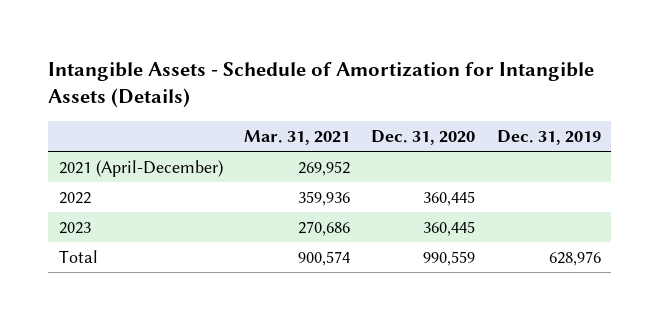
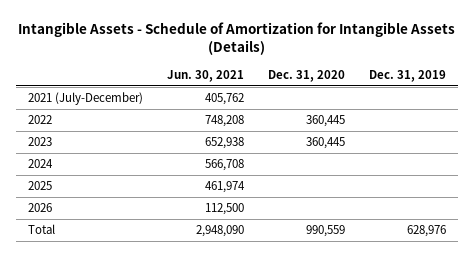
[244,129,351,145] Mar. 31, 2021 -> none
none -> [166,70,244,83] Jun. 30, 2021
[58,159,223,177] 2021 (April-December) -> [27,92,143,106] 2021 (July-December)
none -> [27,159,53,169] 2024
none -> [27,181,52,191] 2025
none -> [27,203,52,213] 2026

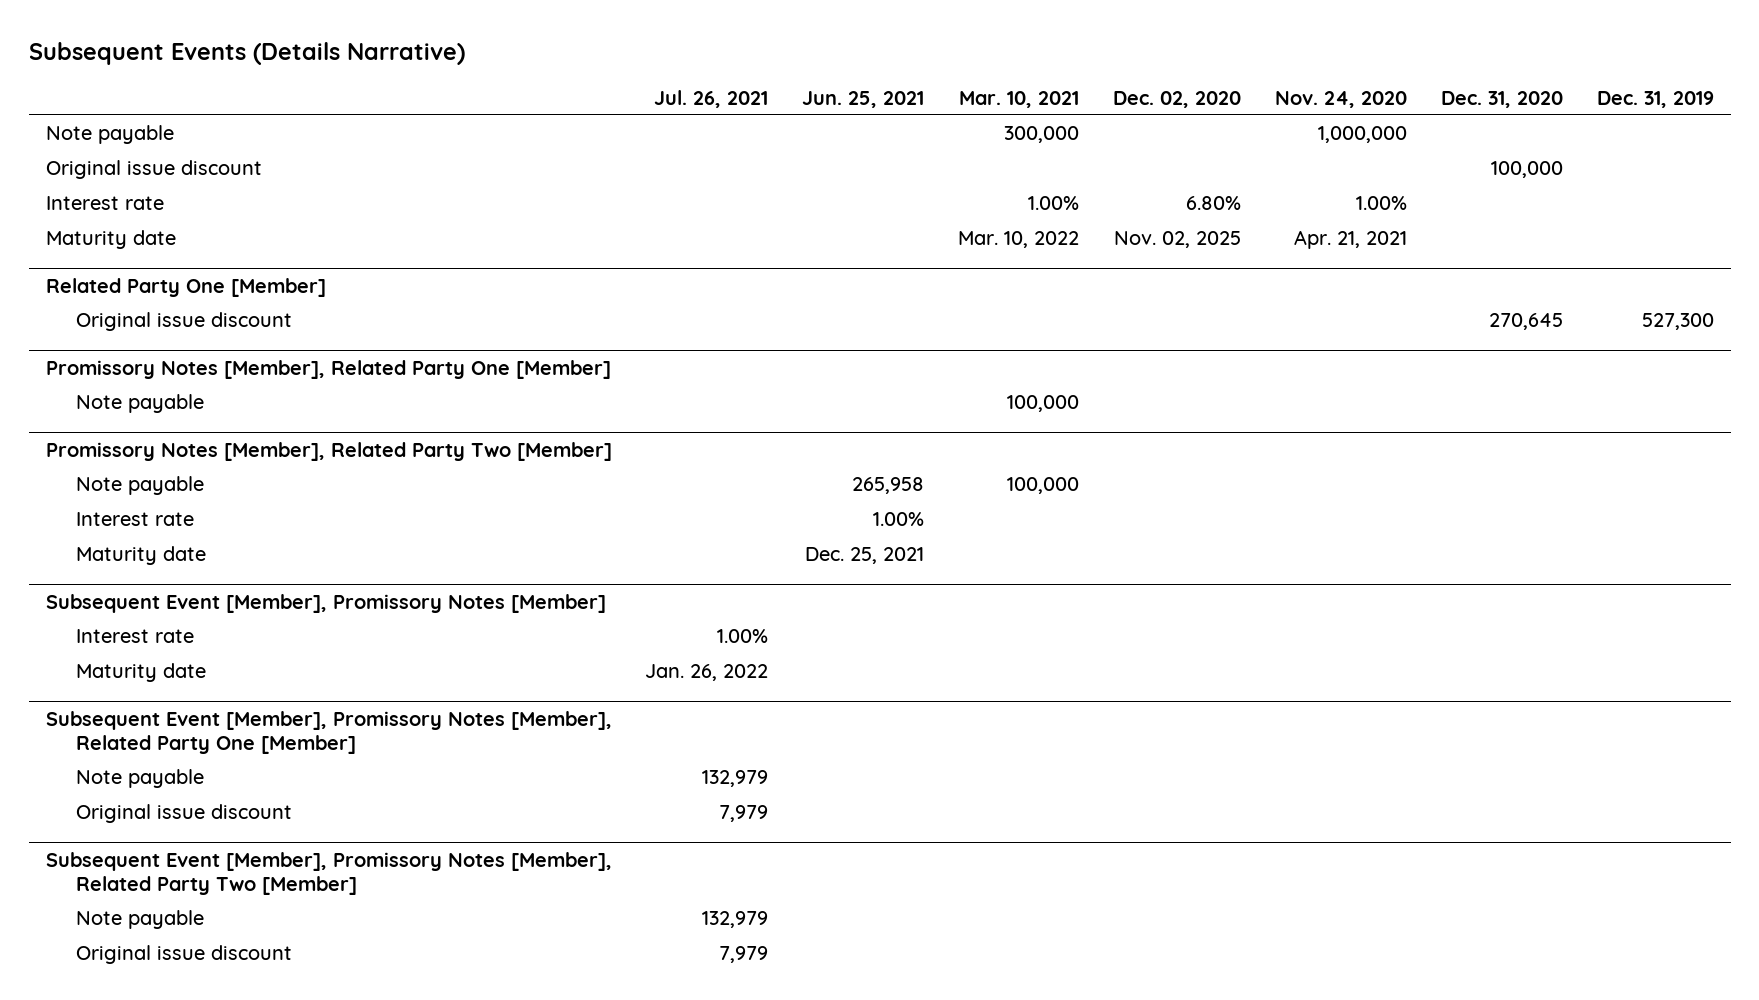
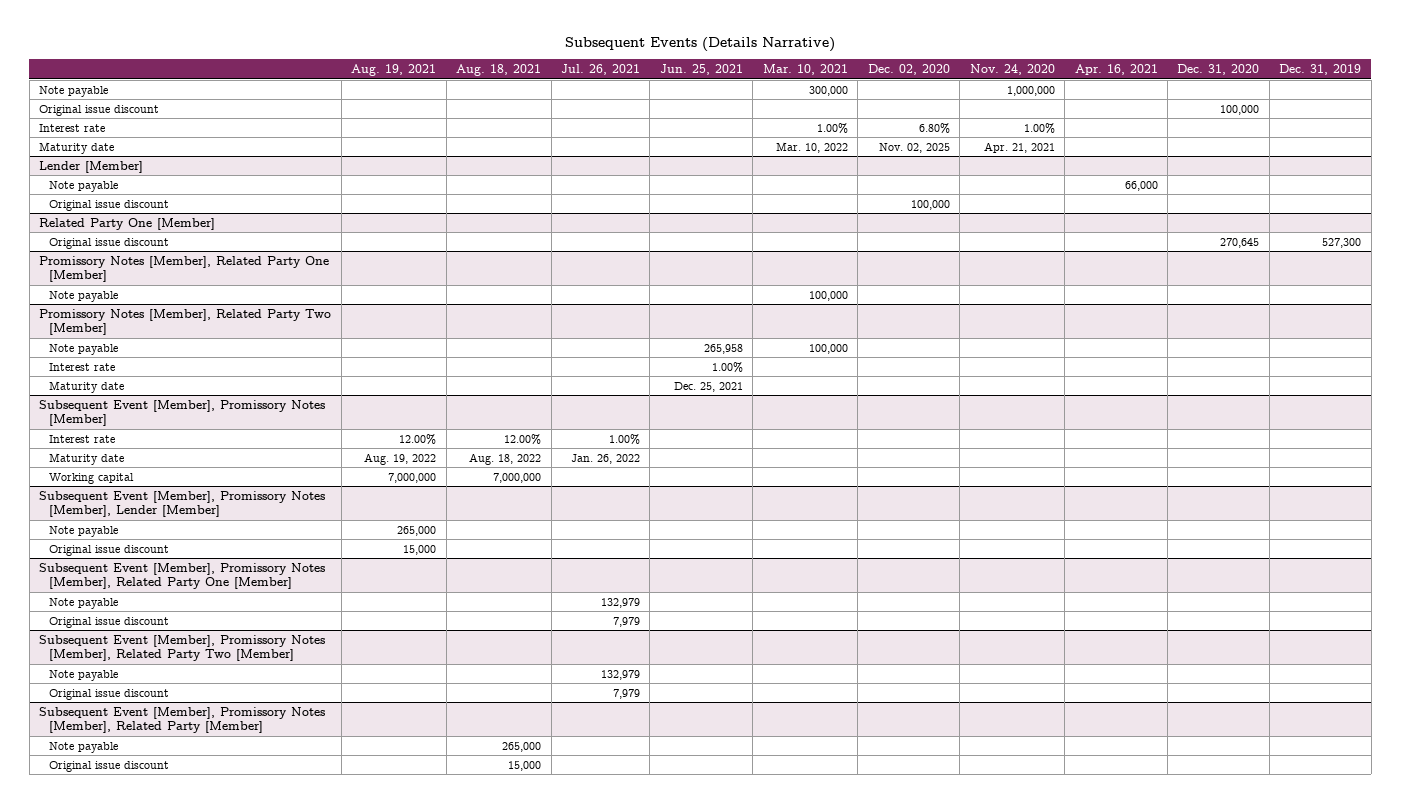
none -> [351,63,437,76] Aug. 19, 2021
none -> [456,63,542,76] Aug. 18, 2021
none -> [1074,63,1158,75] Apr. 16, 2021
none -> [39,160,144,173] Lender [Member]
none -> [49,180,119,192] Note payable
none -> [49,199,170,211] Original issue discount
none -> [49,472,135,484] Working capital
none -> [39,490,326,517] Subsequent Event [Member], Promissory Notes [Member], Lender [Member]
none -> [49,525,119,537] Note payable
none -> [49,544,170,556] Original issue discount
none -> [39,706,326,733] Subsequent Event [Member], Promissory Notes [Member], Related Party [Member]
none -> [49,741,119,753] Note payable
none -> [49,760,170,772] Original issue discount

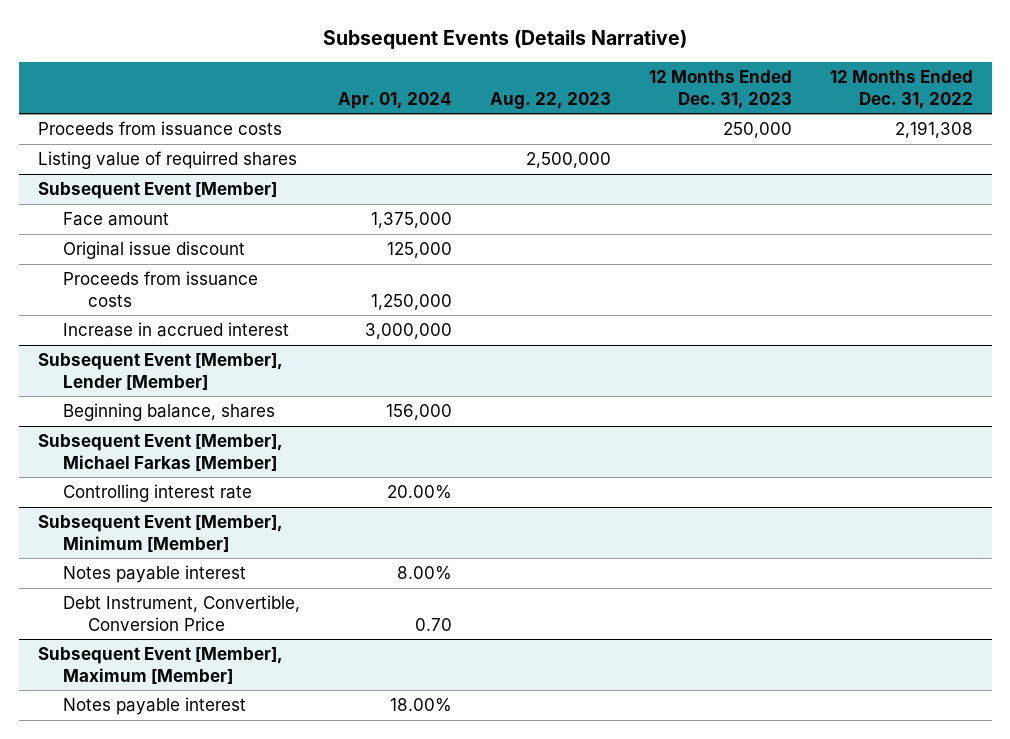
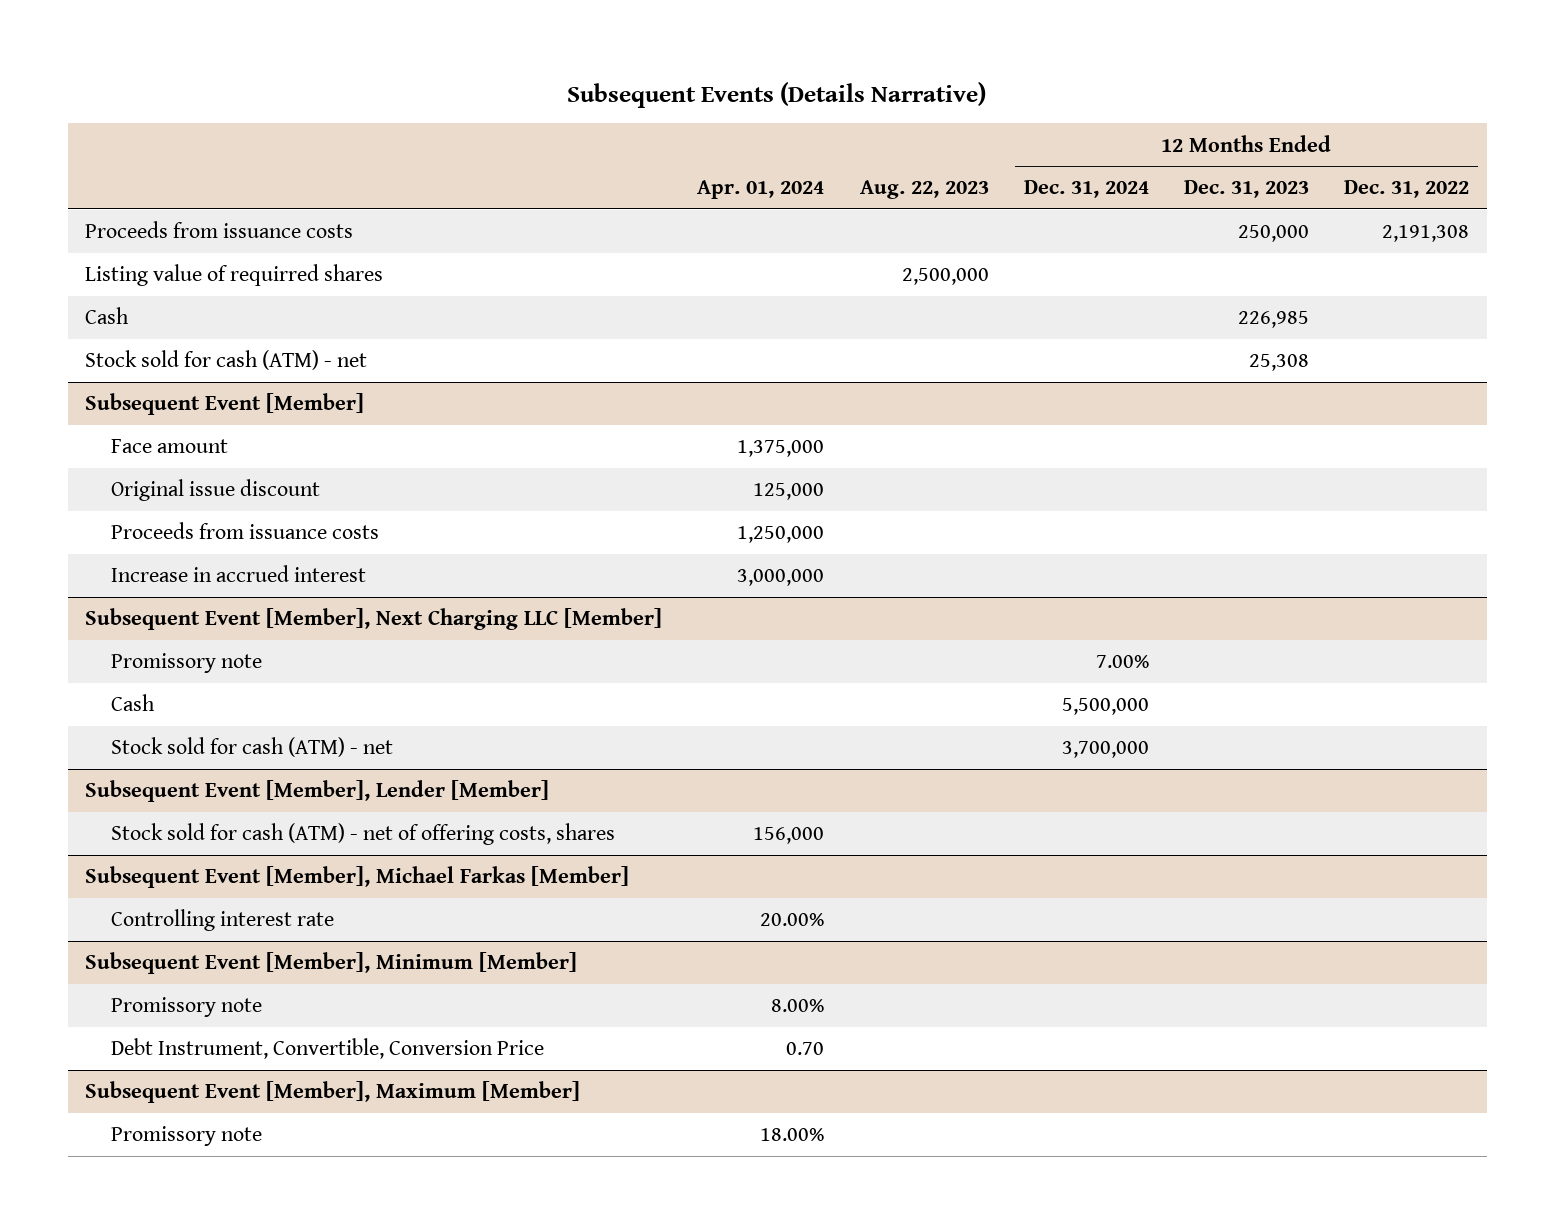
none -> [1023,180,1149,199] Dec. 31, 2024
none -> [85,307,130,325] Cash
none -> [85,350,368,371] Stock sold for cash (ATM) - net
none -> [85,608,663,631] Subsequent Event [Member], Next Charging LLC [Member]
none -> [110,653,262,674] Promissory note
none -> [110,694,155,712] Cash
none -> [110,737,393,758] Stock sold for cash (ATM) - net
[62,402,275,421] Beginning balance, shares -> [110,823,615,846] Stock sold for cash (ATM) - net of offering costs, shares
[62,564,246,583] Notes payable interest -> [110,997,262,1018] Promissory note
[62,696,246,715] Notes payable interest -> [110,1126,262,1147] Promissory note

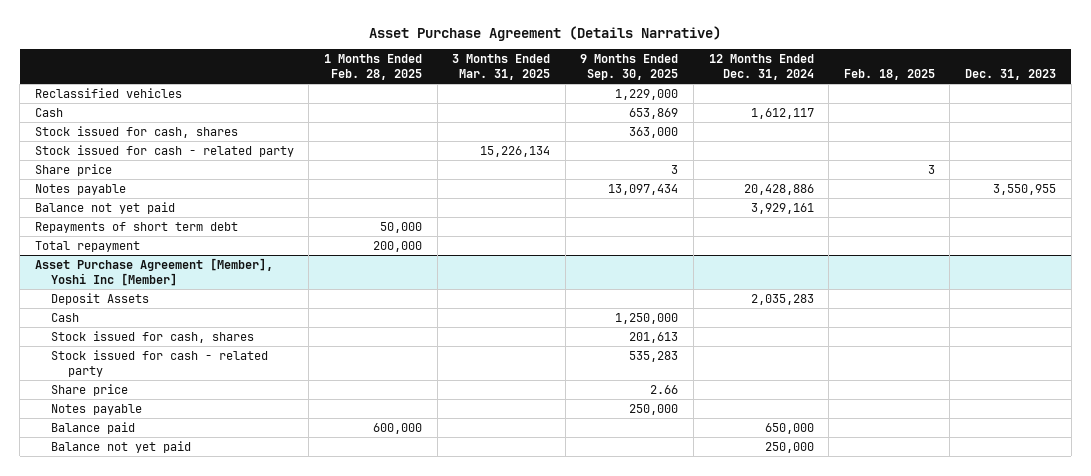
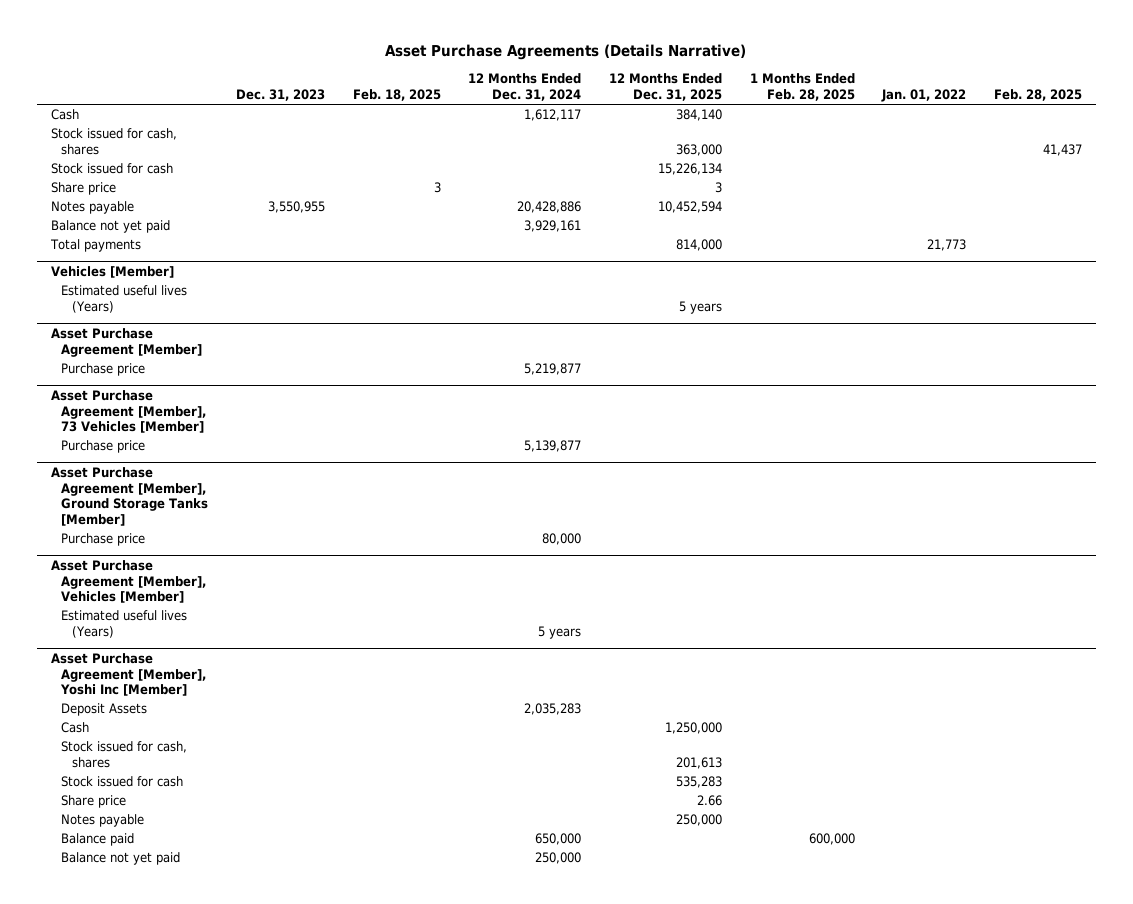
[369,25,722,41] Asset Purchase Agreement (Details Narrative) -> [385,44,747,61] Asset Purchase Agreements (Details Narrative)
[452,54,551,80] 3 Months Ended Mar. 31, 2025 -> none
[580,54,679,80] 9 Months Ended Sep. 30, 2025 -> none
none -> [609,73,723,101] 12 Months Ended Dec. 31, 2025
none -> [881,88,967,102] Jan. 01, 2022
none -> [994,88,1083,101] Feb. 28, 2025
[34,87,182,98] Reclassified vehicles -> none
[34,144,294,157] Stock issued for cash - related party -> [50,163,173,175] Stock issued for cash
[34,221,238,233] Repayments of short term debt -> none
[34,240,140,252] Total repayment -> none
none -> [49,239,141,253] Total payments
none -> [50,266,174,279] Vehicles [Member]
none -> [61,285,188,313] Estimated useful lives (Years)
none -> [50,328,203,357] Asset Purchase Agreement [Member]
none -> [61,363,146,377] Purchase price
none -> [50,390,207,434] Asset Purchase Agreement [Member], 73 Vehicles [Member]
none -> [61,440,146,454] Purchase price
none -> [50,467,209,526] Asset Purchase Agreement [Member], Ground Storage Tanks [Member]
none -> [61,533,146,547] Purchase price
none -> [50,560,207,604] Asset Purchase Agreement [Member], Vehicles [Member]
none -> [61,610,188,638] Estimated useful lives (Years)
[51,349,269,377] Stock issued for cash - related party -> [61,776,184,788] Stock issued for cash

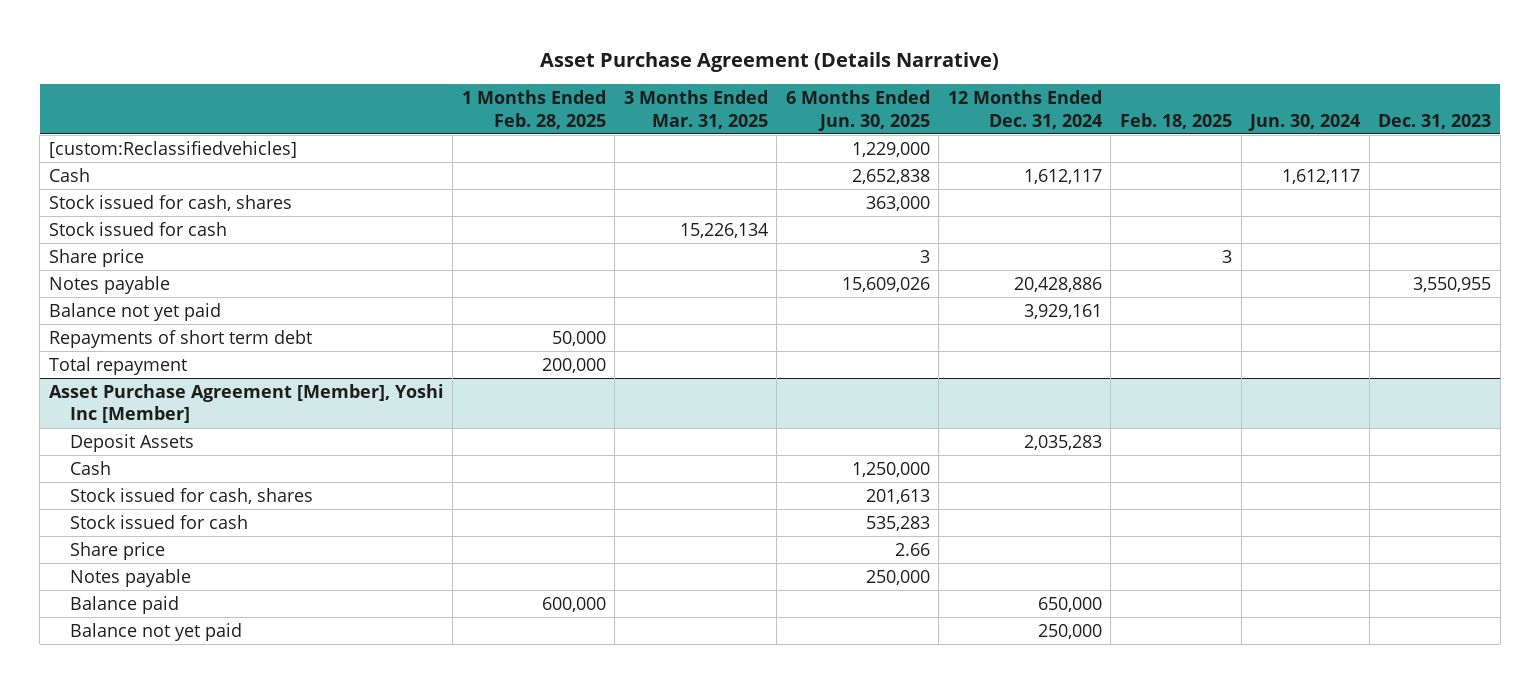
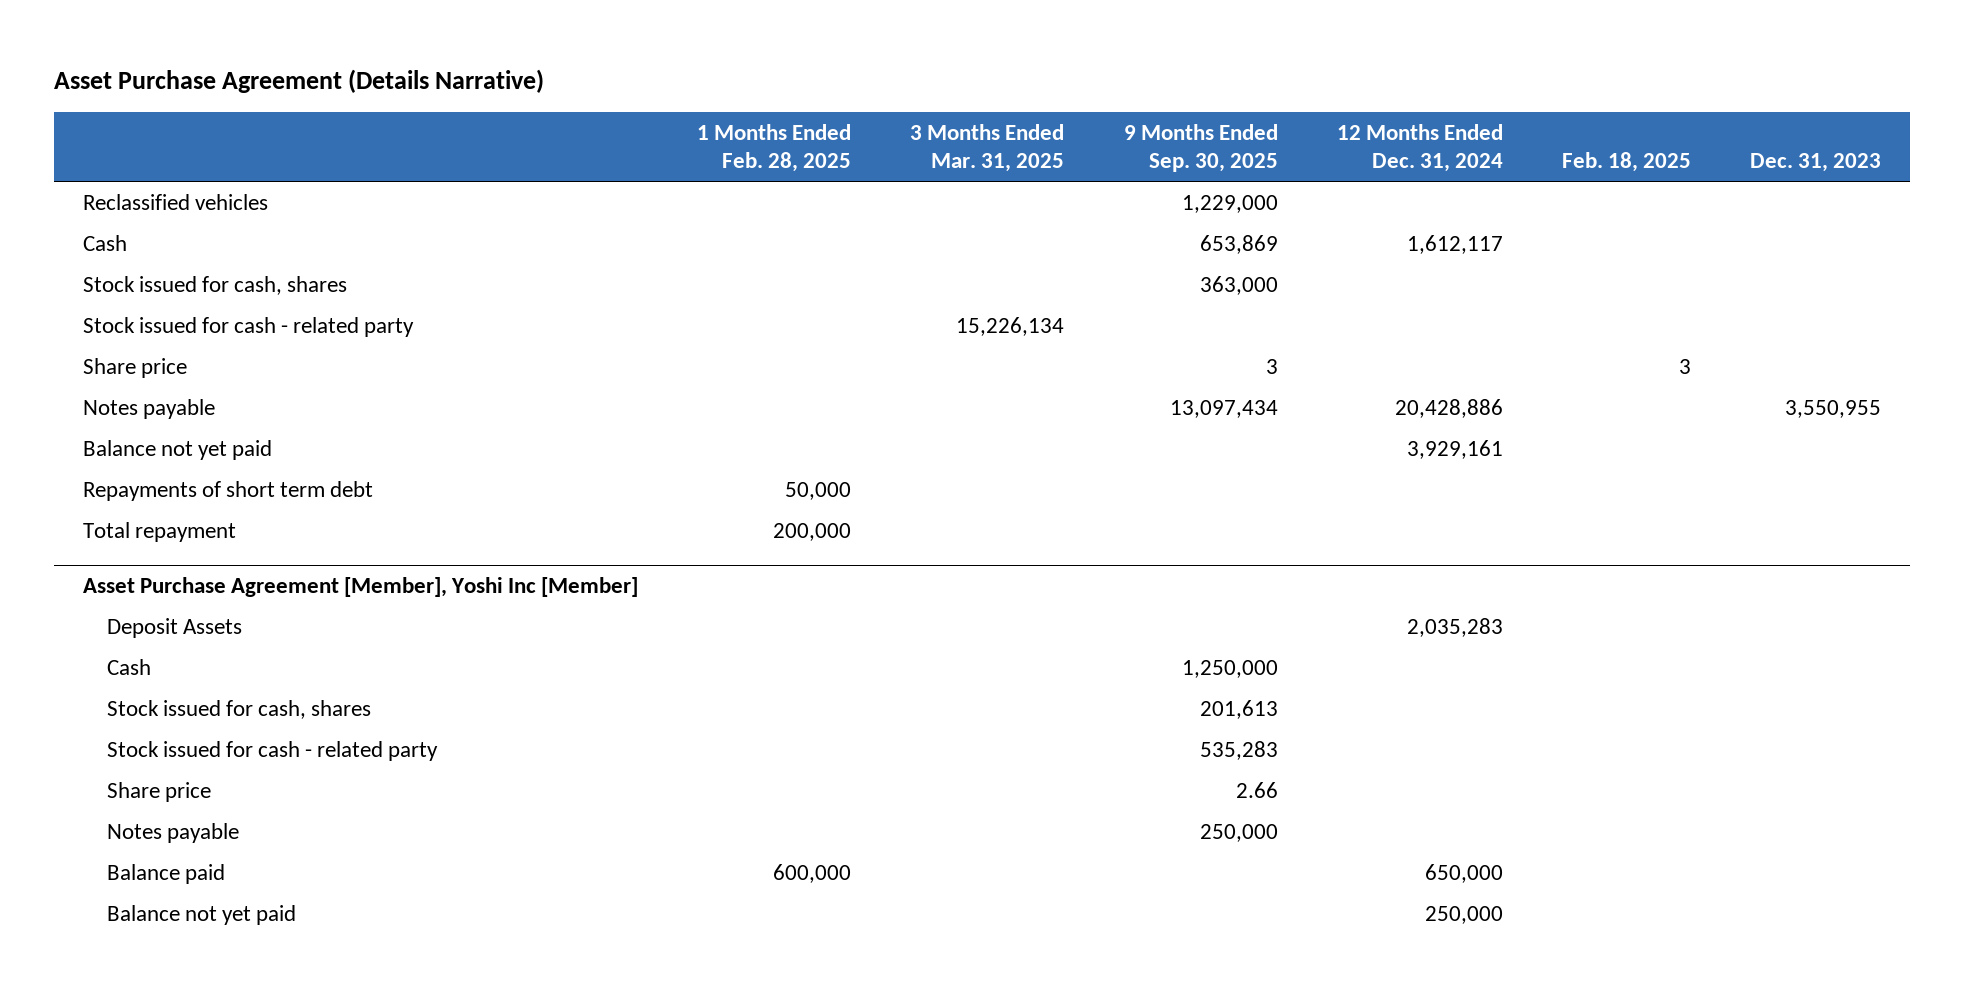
[785,90,930,131] 6 Months Ended Jun. 30, 2025 -> none
[1248,113,1361,131] Jun. 30, 2024 -> none
none -> [1123,123,1278,173] 9 Months Ended Sep. 30, 2025
[48,140,297,158] [custom:Reclassifiedvehicles] -> [83,193,269,210] Reclassified vehicles
[48,221,227,236] Stock issued for cash -> [83,316,415,337] Stock issued for cash - related party
[70,514,249,529] Stock issued for cash -> [107,740,439,761] Stock issued for cash - related party

